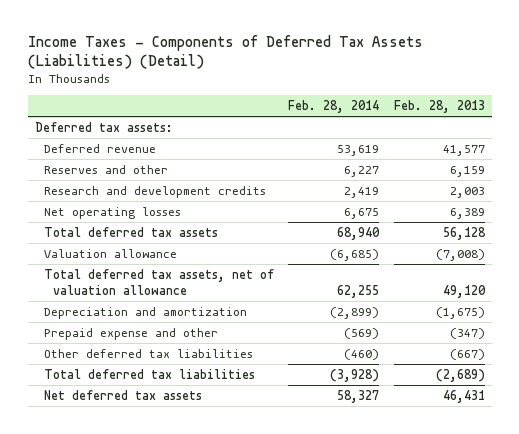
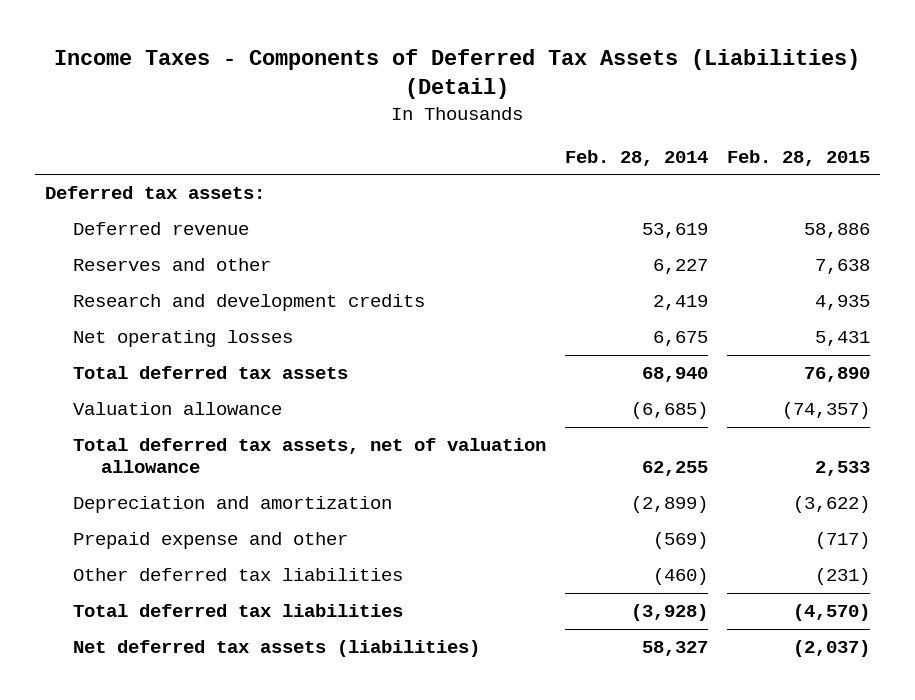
[393,100,485,114] Feb. 28, 2013 -> none
none -> [727,149,871,166] Feb. 28, 2015
[43,389,202,400] Net deferred tax assets -> [72,640,480,658] Net deferred tax assets (liabilities)

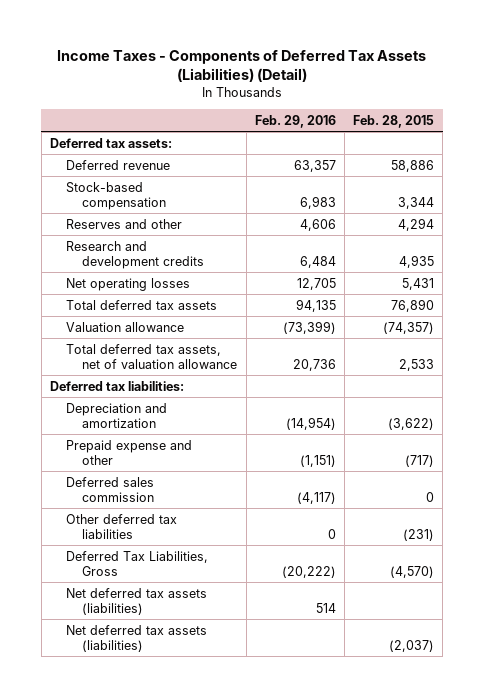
[564,149,708,166] Feb. 28, 2014 -> none
none -> [254,114,336,128] Feb. 29, 2016
none -> [66,181,167,210] Stock-based compensation
[815,259,871,275] 7,638 -> [398,217,435,231] 4,294
none -> [50,380,185,391] Deferred tax liabilities:
none -> [66,476,155,502] Deferred sales commission
[72,604,403,618] Total deferred tax liabilities -> [66,550,209,576] Deferred Tax Liabilities, Gross
none -> [66,587,208,615] Net deferred tax assets (liabilities)

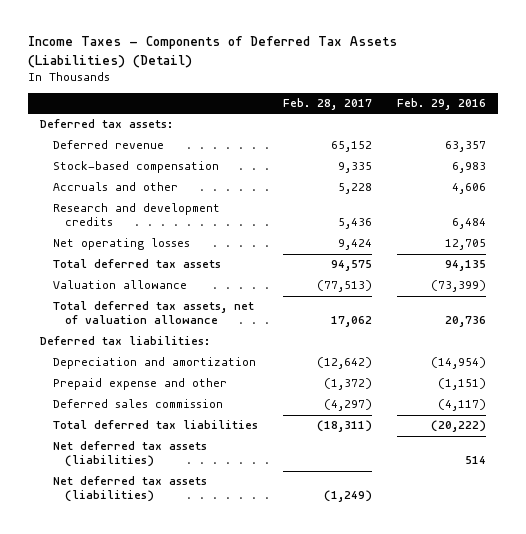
[353,114,435,128] Feb. 28, 2015 -> none
none -> [282,98,372,111] Feb. 28, 2017
[66,218,183,229] Reserves and other -> [52,182,178,192] Accruals and other
[66,513,178,539] Other deferred tax liabilities -> none
[66,550,209,576] Deferred Tax Liabilities, Gross -> [52,420,258,430] Total deferred tax liabilities

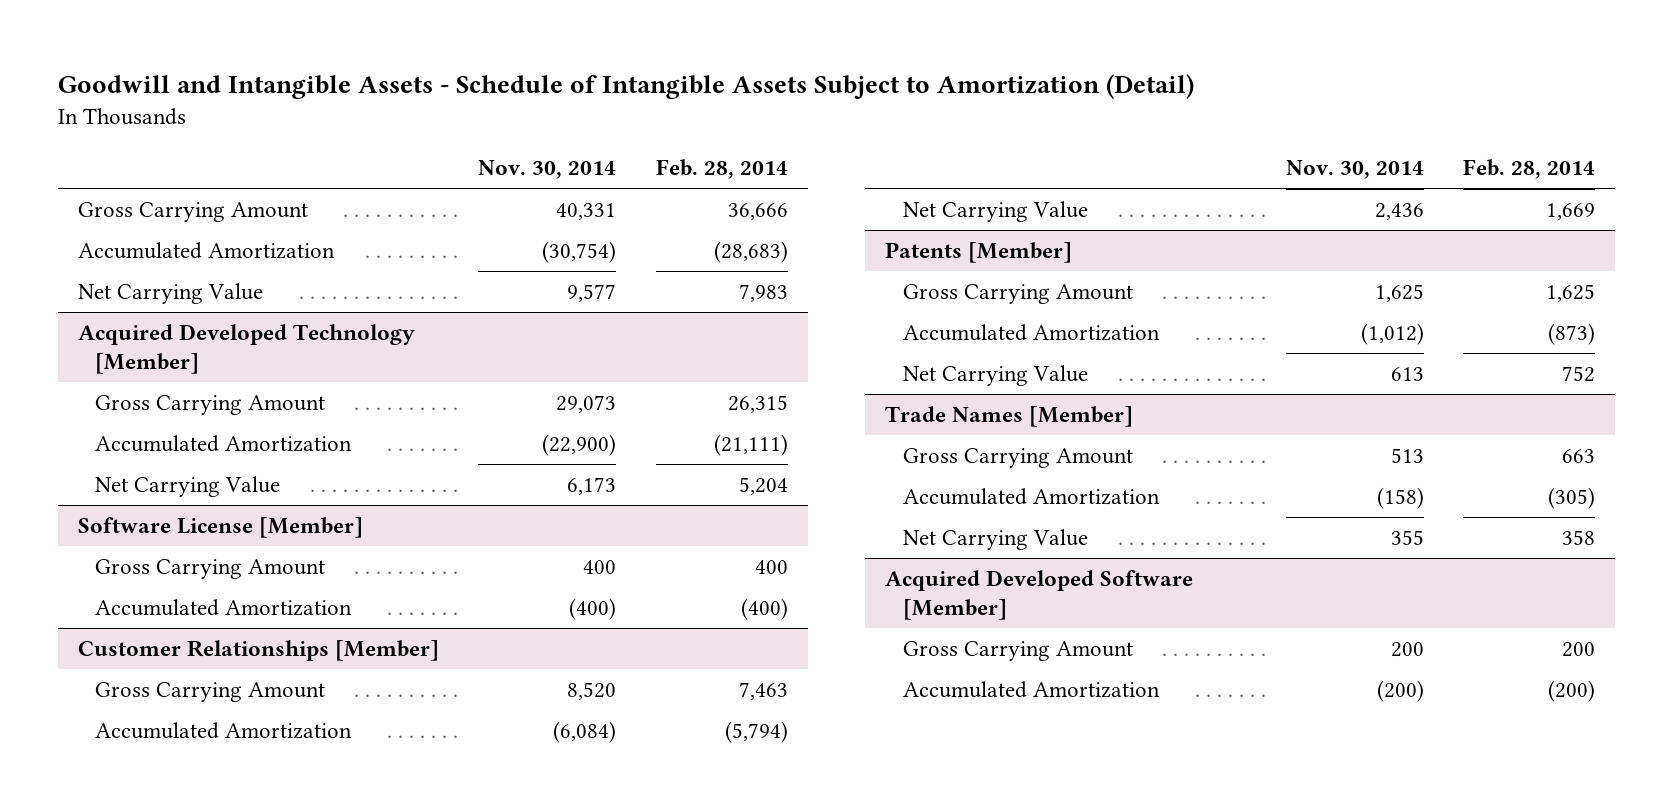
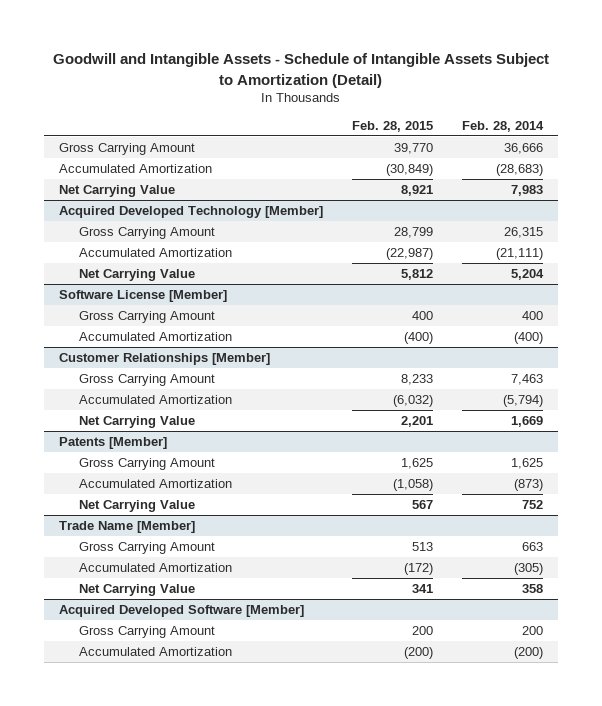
[478,160,617,180] Nov. 30, 2014 -> none
none -> [352,120,434,132] Feb. 28, 2015
[884,406,1133,428] Trade Names [Member] -> [58,520,195,533] Trade Name [Member]

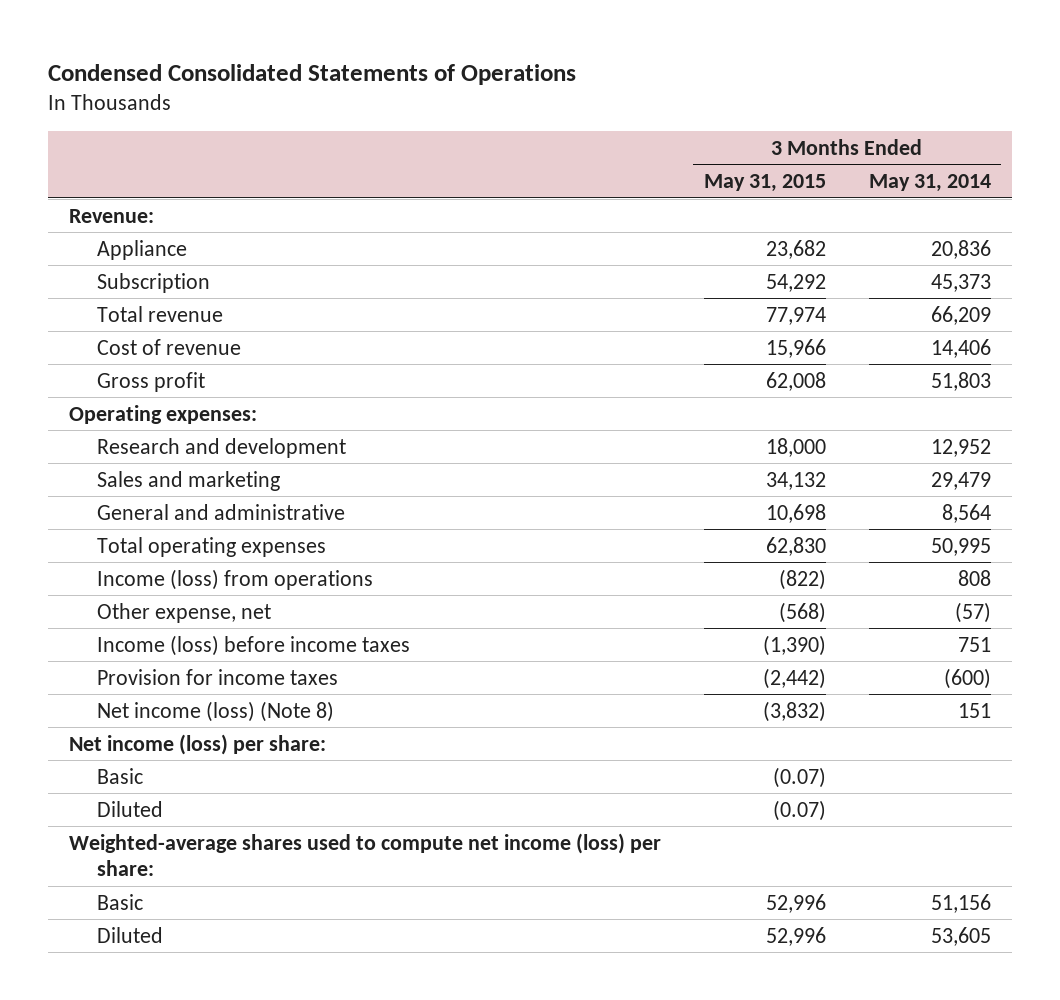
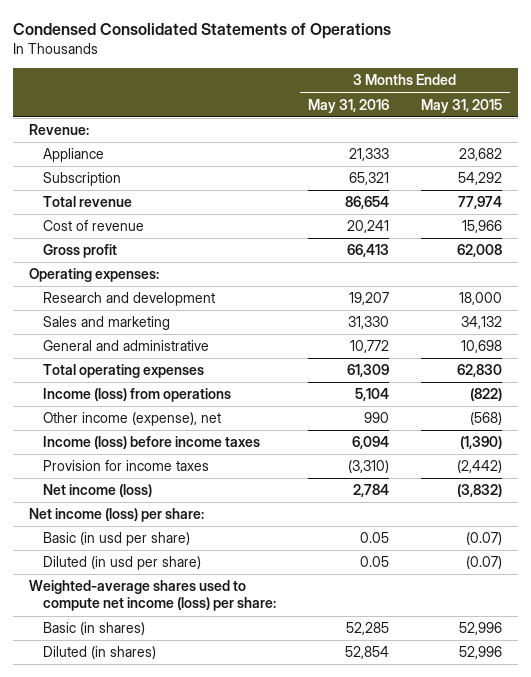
[868,174,991,193] May 31, 2014 -> none
none -> [307,98,389,113] May 31, 2016
[97,602,272,623] Other expense, net -> [43,412,222,427] Other income (expense), net
[97,700,335,722] Net income (loss) (Note 8) -> [43,484,153,498] Net income (loss)
[97,767,144,784] Basic -> [43,532,191,547] Basic (in usd per share)
[97,800,164,817] Diluted -> [43,556,202,571] Diluted (in usd per share)
[97,893,144,910] Basic -> [43,622,146,636] Basic (in shares)
[97,926,164,943] Diluted -> [43,646,157,660] Diluted (in shares)

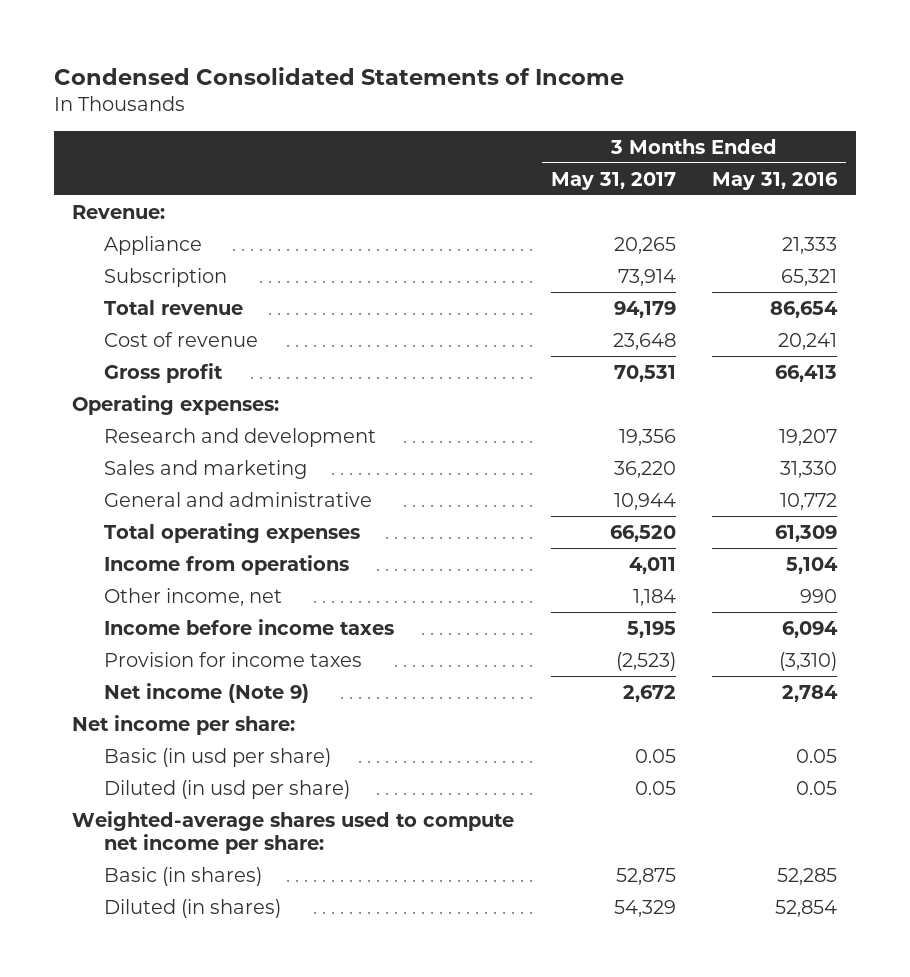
[12,22,391,39] Condensed Consolidated Statements of Operations -> [54,66,625,85] Condensed Consolidated Statements of Income
[420,98,502,113] May 31, 2015 -> none
none -> [550,171,676,190] May 31, 2017
[43,388,232,403] Income (loss) from operations -> [103,554,349,575] Income from operations
[43,412,222,427] Other income (expense), net -> [103,587,282,606] Other income, net
[43,436,261,450] Income (loss) before income taxes -> [103,618,394,635] Income before income taxes
[43,484,153,498] Net income (loss) -> [103,682,309,703] Net income (Note 9)
[28,508,204,523] Net income (loss) per share: -> [72,714,296,735] Net income per share:
[28,580,277,612] Weighted-average shares used to compute net income (loss) per share: -> [72,810,515,855] Weighted-average shares used to compute net income per share:

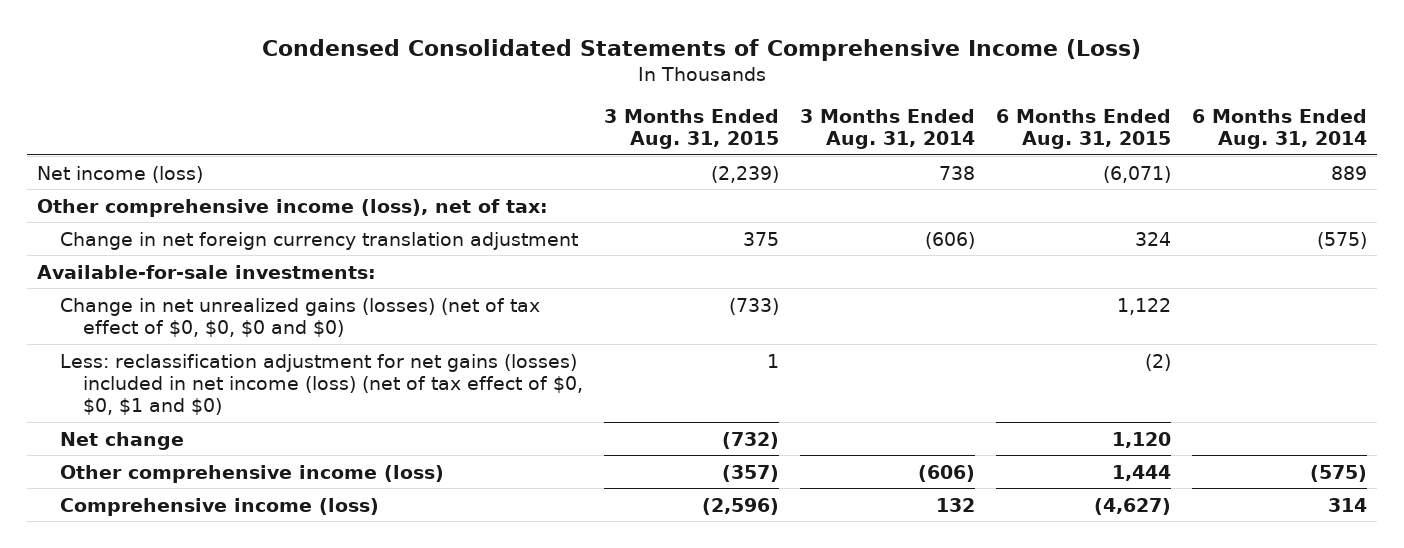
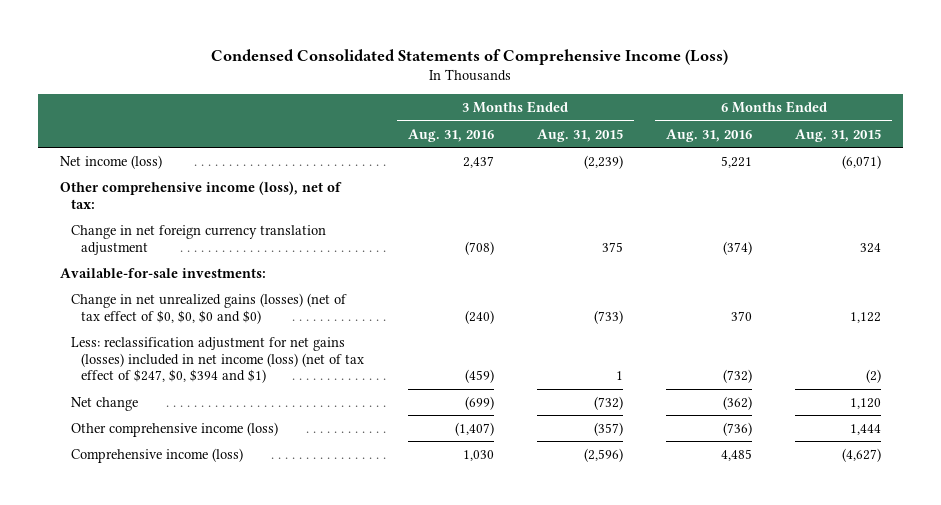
[799,108,975,149] 3 Months Ended Aug. 31, 2014 -> none
[1191,108,1367,149] 6 Months Ended Aug. 31, 2014 -> none
none -> [407,128,494,142] Aug. 31, 2016
none -> [666,128,753,142] Aug. 31, 2016
[59,353,583,415] Less: reclassification adjustment for net gains (losses) included in net income (loss) (net of tax effect of $0, $0, $1 and $0) -> [70,336,365,384] Less: reclassification adjustment for net gains (losses) included in net income (loss) (net of tax effect of $247, $0, $394 and $1)

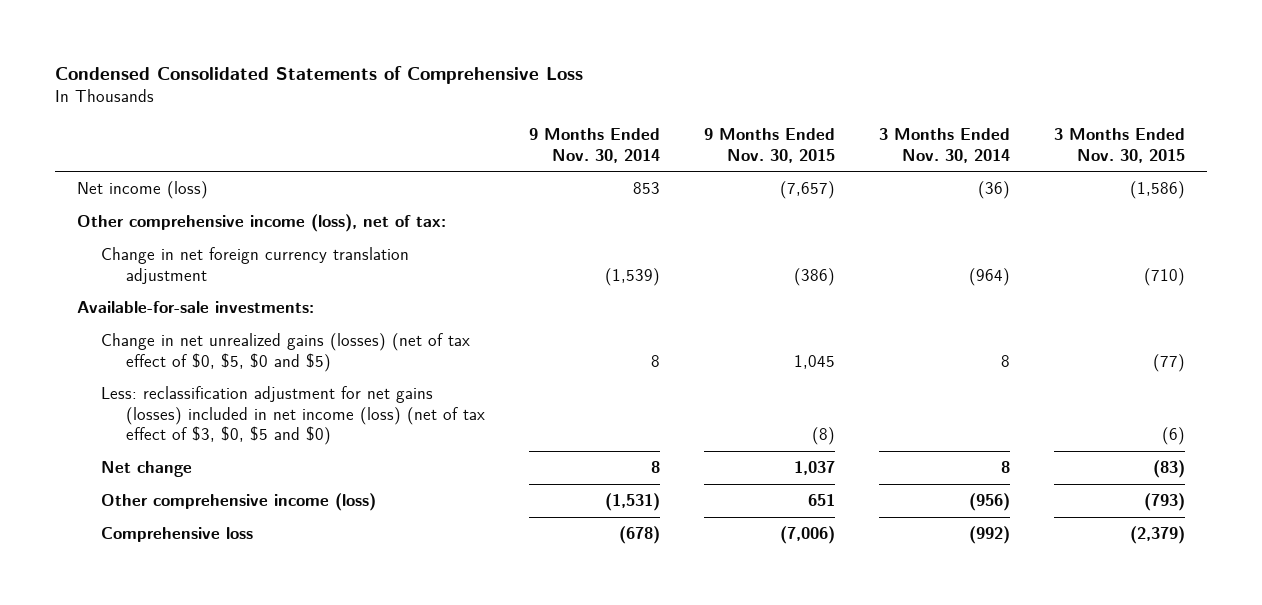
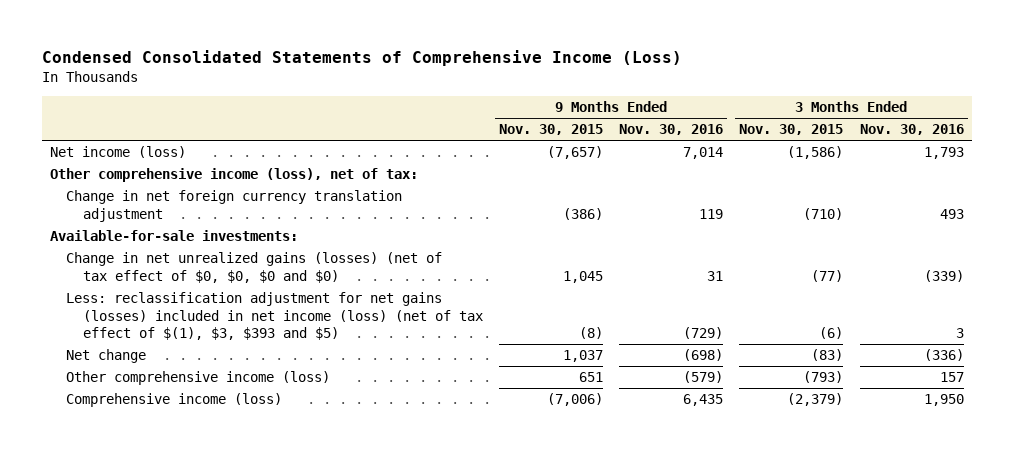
[54,65,583,84] Condensed Consolidated Statements of Comprehensive Loss -> [41,50,682,67] Condensed Consolidated Statements of Comprehensive Income (Loss)
[528,128,660,163] 9 Months Ended Nov. 30, 2014 -> none
[879,128,1011,163] 3 Months Ended Nov. 30, 2014 -> none
none -> [619,124,724,136] Nov. 30, 2016
none -> [859,124,964,136] Nov. 30, 2016
[101,333,471,372] Change in net unrealized gains (losses) (net of tax effect of $0, $5, $0 and $5) -> [66,252,443,283] Change in net unrealized gains (losses) (net of tax effect of $0, $0, $0 and $0)
[101,386,485,446] Less: reclassification adjustment for net gains (losses) included in net income (loss) (net of tax effect of $3, $0, $5 and $0) -> [66,292,483,341] Less: reclassification adjustment for net gains (losses) included in net income (loss) (net of tax effect of $(1), $3, $393 and $5)
[101,527,254,543] Comprehensive loss -> [66,393,283,408] Comprehensive income (loss)

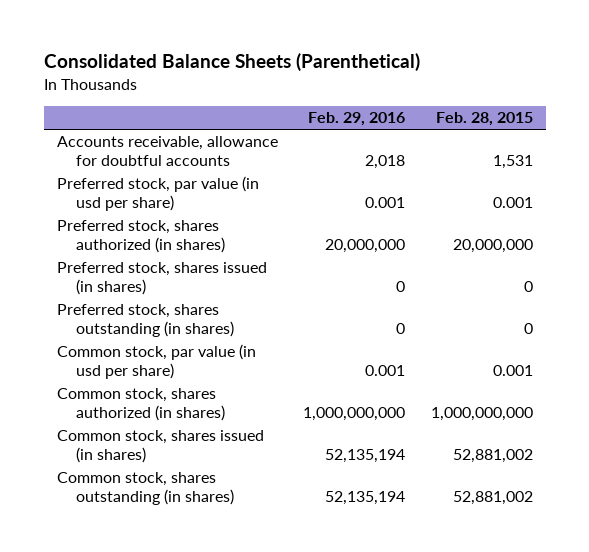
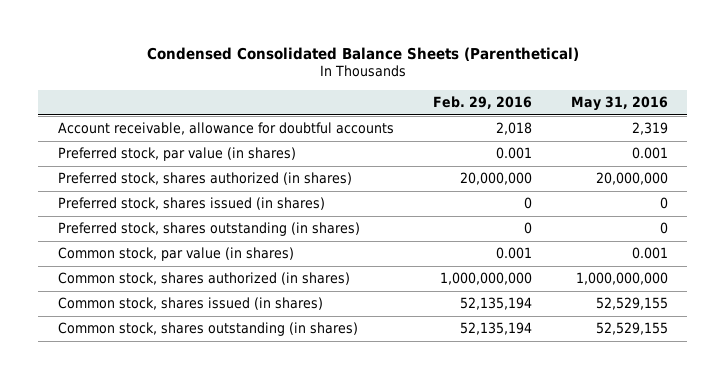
[43,53,420,72] Consolidated Balance Sheets (Parenthetical) -> [146,46,579,61] Condensed Consolidated Balance Sheets (Parenthetical)
[435,112,533,127] Feb. 28, 2015 -> none
none -> [570,96,668,112] May 31, 2016
[56,136,278,167] Accounts receivable, allowance for doubtful accounts -> [57,122,394,136] Account receivable, allowance for doubtful accounts
[56,176,259,212] Preferred stock, par value (in usd per share) -> [57,147,296,162] Preferred stock, par value (in shares)
[56,344,256,380] Common stock, par value (in usd per share) -> [57,247,294,262] Common stock, par value (in shares)

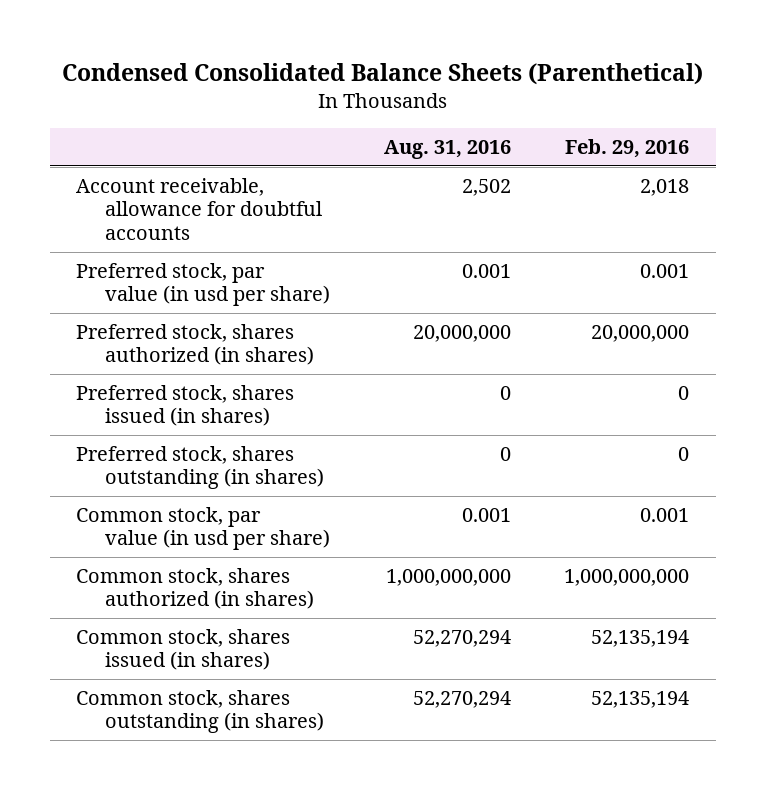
[570,96,668,112] May 31, 2016 -> none
none -> [383,139,511,159] Aug. 31, 2016
[57,147,296,162] Preferred stock, par value (in shares) -> [76,262,331,307] Preferred stock, par value (in usd per share)
[57,247,294,262] Common stock, par value (in shares) -> [76,506,331,551] Common stock, par value (in usd per share)

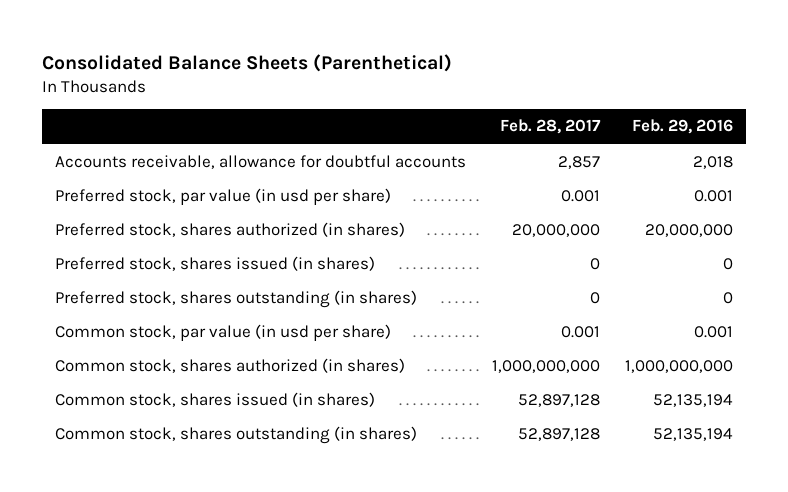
[61,62,703,85] Condensed Consolidated Balance Sheets (Parenthetical) -> [42,53,453,72] Consolidated Balance Sheets (Parenthetical)
[383,139,511,159] Aug. 31, 2016 -> none
none -> [499,119,601,135] Feb. 28, 2017
[76,177,323,240] Account receivable, allowance for doubtful accounts -> [55,154,467,169] Accounts receivable, allowance for doubtful accounts

